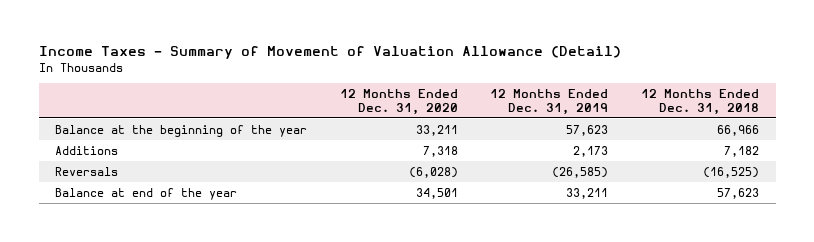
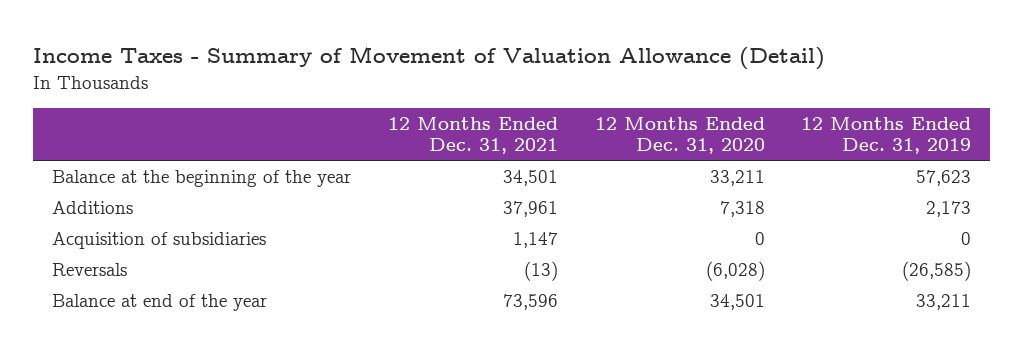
[641,89,760,115] 12 Months Ended Dec. 31, 2018 -> none
none -> [387,116,558,155] 12 Months Ended Dec. 31, 2021
none -> [51,232,266,250] Acquisition of subsidiaries

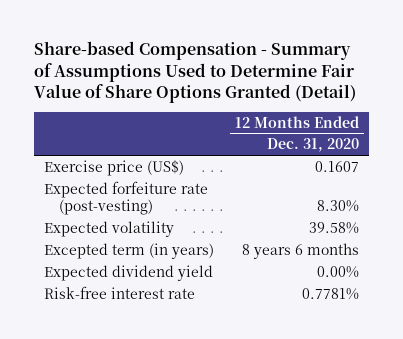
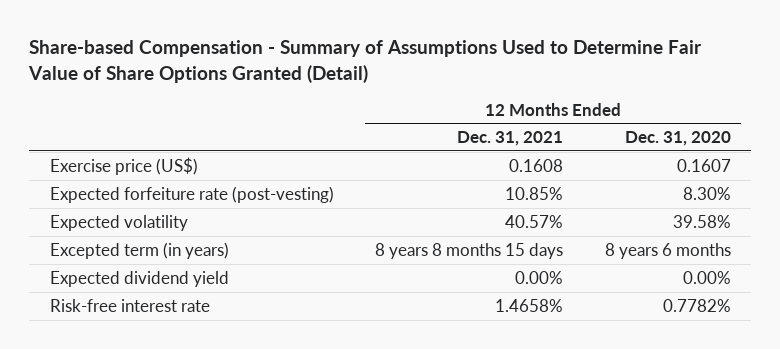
none -> [457,131,564,147] Dec. 31, 2021
[301,287,359,300] 0.7781% -> [662,298,731,312] 0.7782%

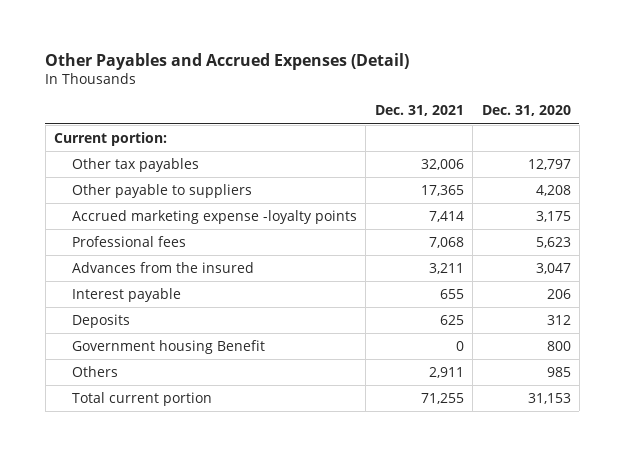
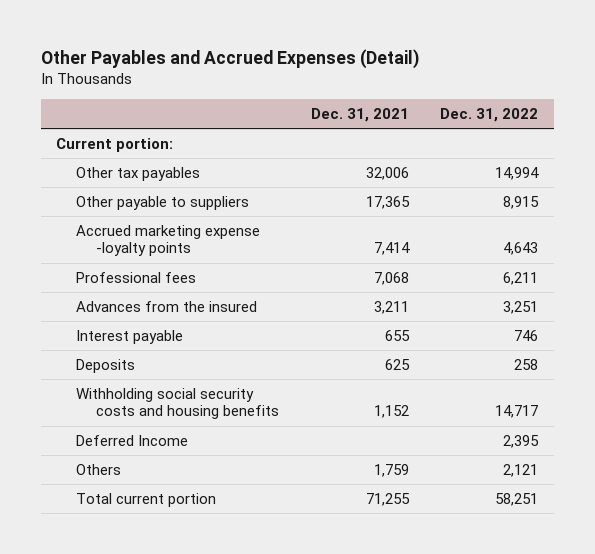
[481,105,571,117] Dec. 31, 2020 -> none
none -> [440,108,539,123] Dec. 31, 2022
[72,339,266,354] Government housing Benefit -> [76,387,280,420] Withholding social security costs and housing benefits
[455,340,464,351] 0 -> [373,405,409,419] 1,152
none -> [76,434,189,446] Deferred Income
[428,366,464,378] 2,911 -> [373,463,409,477] 1,759

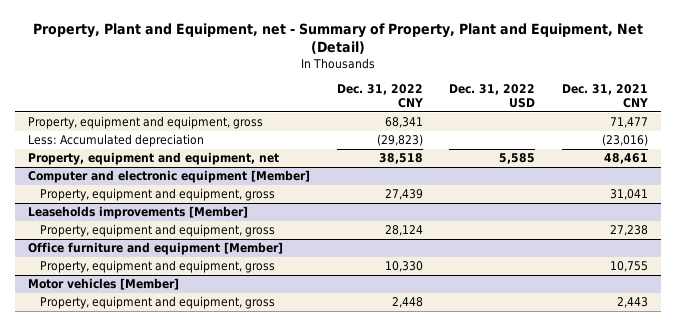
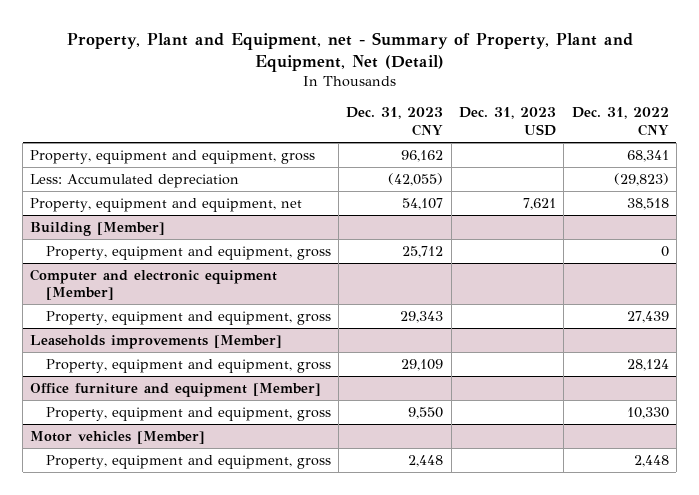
[449,84,536,109] Dec. 31, 2022 USD -> none
[561,84,648,109] Dec. 31, 2021 CNY -> none
none -> [346,107,444,137] Dec. 31, 2023 CNY
none -> [459,107,557,137] Dec. 31, 2023 USD
none -> [30,221,166,236] Building [Member]
none -> [45,245,331,260] Property, equipment and equipment, gross

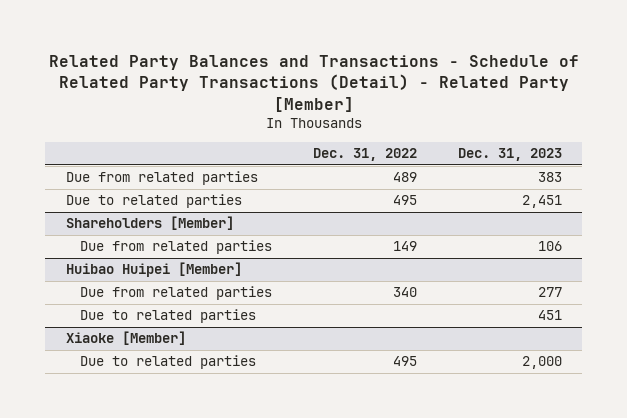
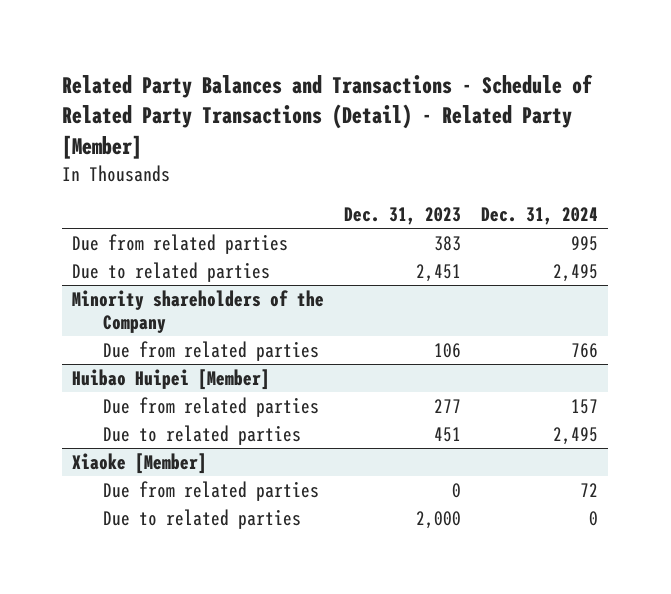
[312,148,417,162] Dec. 31, 2022 -> none
none -> [481,207,599,226] Dec. 31, 2024
[65,216,234,231] Shareholders [Member] -> none
none -> [72,289,325,333] Minority shareholders of the Company
none -> [102,480,319,501] Due from related parties

